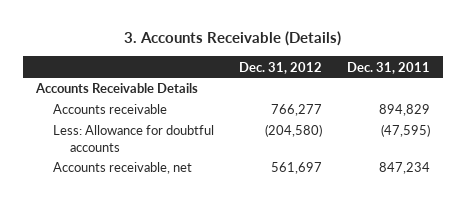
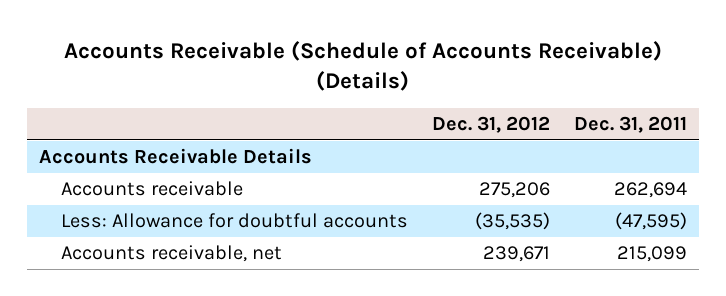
[124,31,342,47] 3. Accounts Receivable (Details) -> [63,40,662,92] Accounts Receivable (Schedule of Accounts Receivable) (Details)
[271,104,323,117] 766,277 -> [478,181,550,198] 275,206
[379,104,431,117] 894,829 -> [613,181,687,198] 262,694
[265,124,323,138] (204,580) -> [474,211,550,230] (35,535)
[271,162,323,175] 561,697 -> [482,245,550,262] 239,671
[379,162,431,175] 847,234 -> [616,245,687,262] 215,099

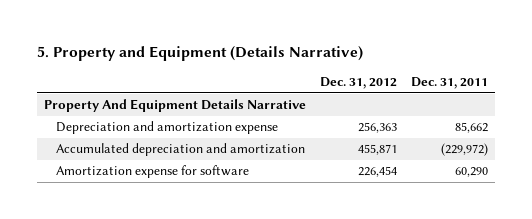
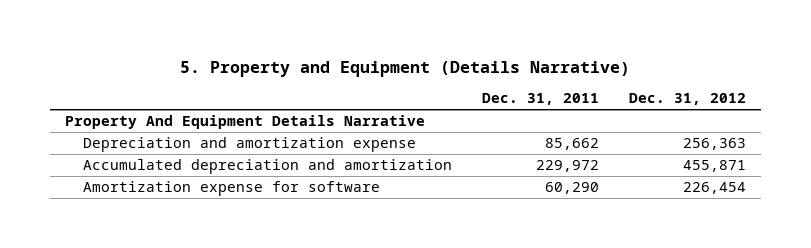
[441,143,489,157] (229,972) -> [536,160,600,173] 229,972

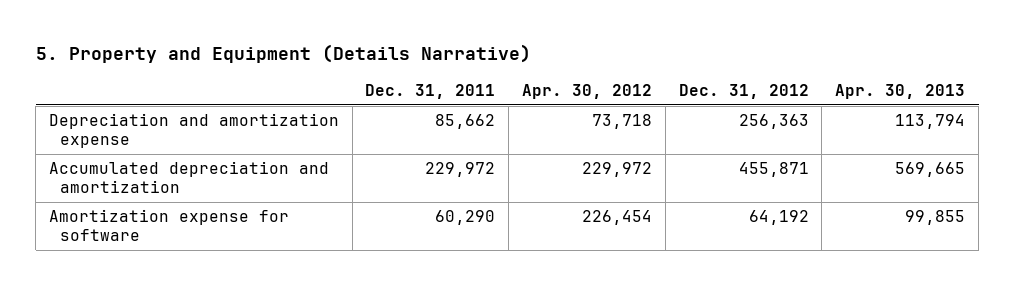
none -> [522,84,653,100] Apr. 30, 2012
none -> [835,84,966,100] Apr. 30, 2013
[64,115,425,130] Property And Equipment Details Narrative -> none
[682,182,746,195] 226,454 -> [748,210,809,226] 64,192

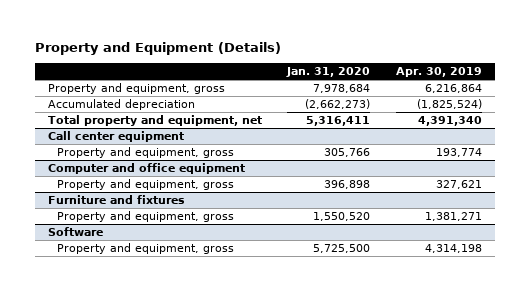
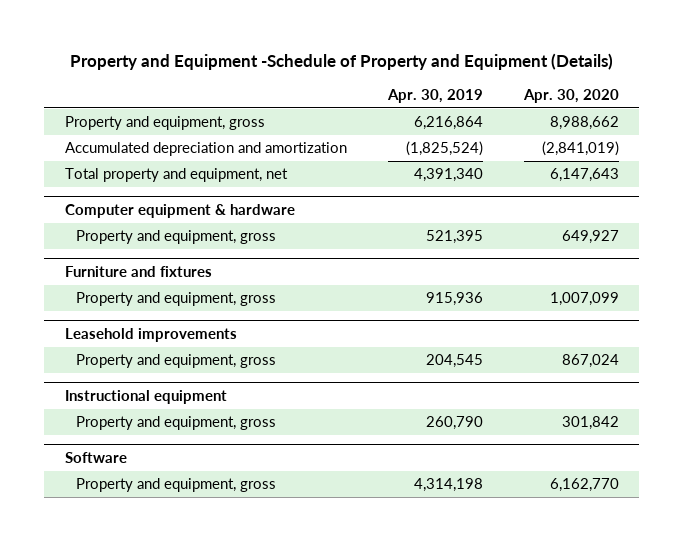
[34,42,281,56] Property and Equipment (Details) -> [69,52,613,70] Property and Equipment -Schedule of Property and Equipment (Details)
[286,67,371,78] Jan. 31, 2020 -> none
none -> [522,88,619,103] Apr. 30, 2020
[47,99,195,111] Accumulated depreciation -> [64,142,347,157] Accumulated depreciation and amortization
[47,131,184,143] Call center equipment -> none
[47,163,245,175] Computer and office equipment -> none
[56,179,234,191] Property and equipment, gross -> none
none -> [64,203,295,218] Computer equipment & hardware
[435,148,482,158] 193,774 -> [425,230,483,245] 521,395
[424,212,482,222] 1,381,271 -> [425,292,483,307] 915,936
none -> [64,327,237,342] Leasehold improvements
none -> [76,354,277,369] Property and equipment, gross
none -> [64,389,227,404] Instructional equipment
none -> [76,416,277,431] Property and equipment, gross

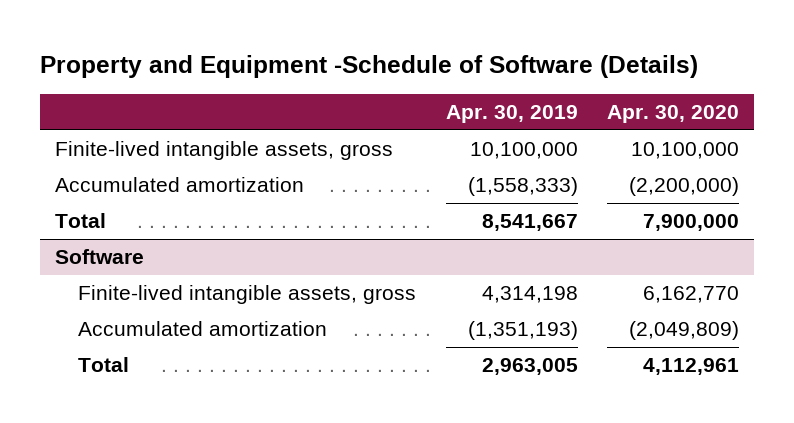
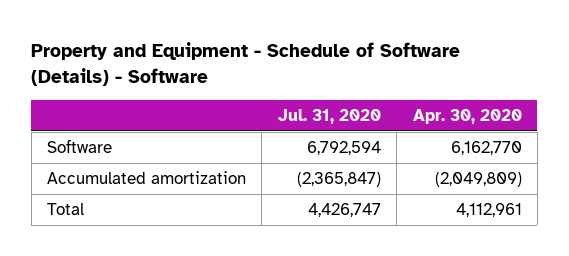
[39,54,698,78] Property and Equipment -Schedule of Software (Details) -> [31,42,461,87] Property and Equipment - Schedule of Software (Details) - Software
[445,105,578,124] Apr. 30, 2019 -> none
none -> [277,109,381,125] Jul. 31, 2020
[54,141,393,161] Finite-lived intangible assets, gross -> none
[54,177,304,193] Accumulated amortization -> none
[54,213,106,229] Total -> none
[54,249,144,265] Software -> none
[78,285,417,305] Finite-lived intangible assets, gross -> [46,139,112,154] Software

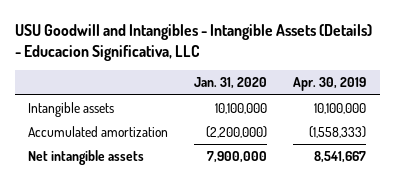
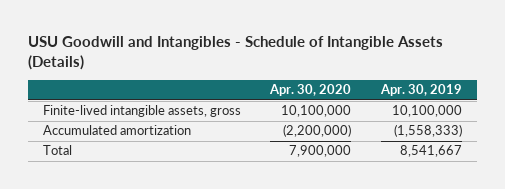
[15,24,373,61] USU Goodwill and Intangibles - Intangible Assets (Details) - Educacion Significativa, LLC -> [27,36,443,71] USU Goodwill and Intangibles - Schedule of Intangible Assets (Details)
[194,77,268,90] Jan. 31, 2020 -> none
none -> [269,84,352,97] Apr. 30, 2020
[28,102,115,118] Intangible assets -> [42,105,241,118] Finite-lived intangible assets, gross
[28,150,145,166] Net intangible assets -> [42,145,72,156] Total

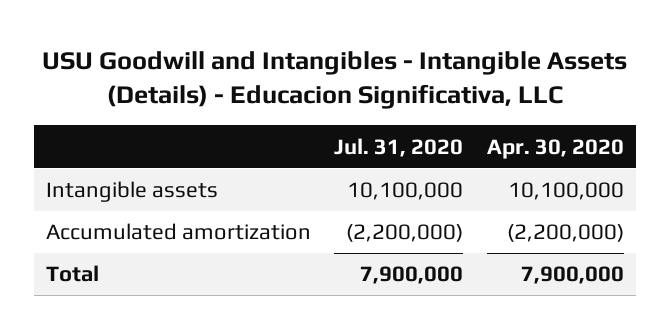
[27,36,443,71] USU Goodwill and Intangibles - Schedule of Intangible Assets (Details) -> [41,50,627,110] USU Goodwill and Intangibles - Intangible Assets (Details) - Educacion Significativa, LLC
[379,84,462,97] Apr. 30, 2019 -> none
none -> [334,137,464,157] Jul. 31, 2020
[42,105,241,118] Finite-lived intangible assets, gross -> [45,181,218,203] Intangible assets

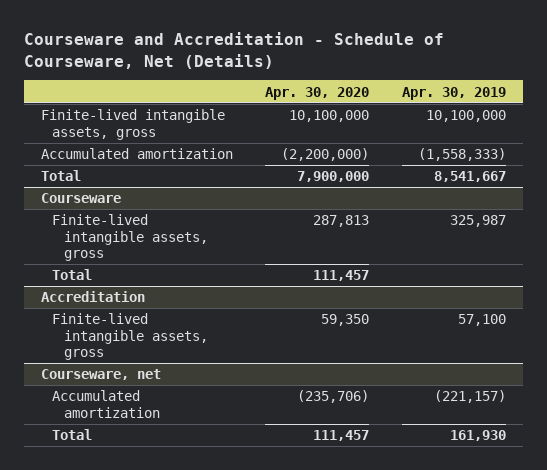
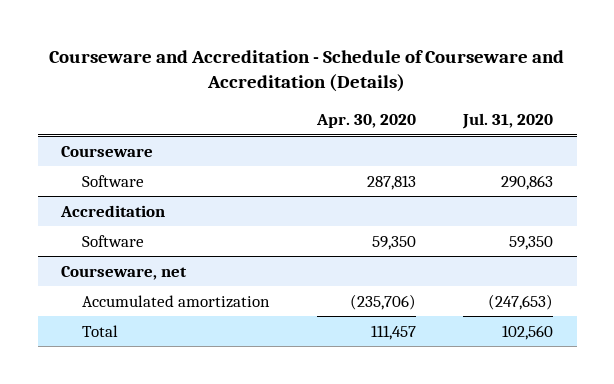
[24,32,445,69] Courseware and Accreditation - Schedule of Courseware, Net (Details) -> [49,49,565,93] Courseware and Accreditation - Schedule of Courseware and Accreditation (Details)
[402,86,507,100] Apr. 30, 2019 -> none
none -> [462,113,554,130] Jul. 31, 2020
[40,109,225,140] Finite-lived intangible assets, gross -> none
[40,148,233,160] Accumulated amortization -> none
[40,170,81,182] Total -> none
[52,269,93,281] Total -> none
[52,214,209,261] Finite-lived intangible assets, gross -> [82,174,145,187] Software
[52,313,209,360] Finite-lived intangible assets, gross -> [82,234,145,247] Software

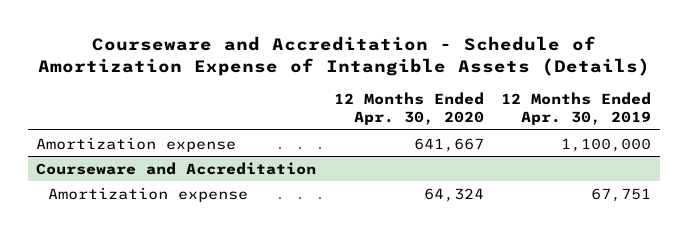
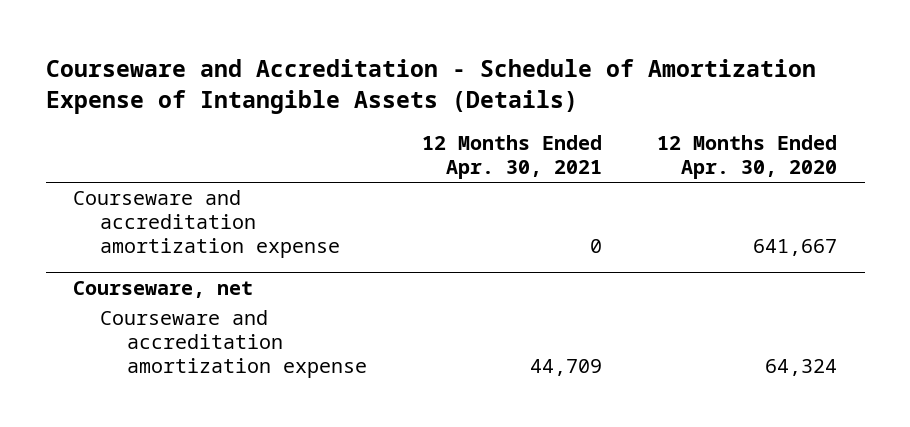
[501,92,652,126] 12 Months Ended Apr. 30, 2019 -> none
none -> [421,135,602,180] 12 Months Ended Apr. 30, 2021
[36,136,237,152] Amortization expense -> [73,190,340,259] Courseware and accreditation amortization expense
[36,161,317,175] Courseware and Accreditation -> [73,281,254,299] Courseware, net
[48,186,249,202] Amortization expense -> [99,310,367,379] Courseware and accreditation amortization expense

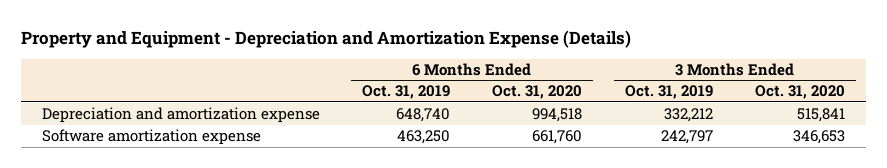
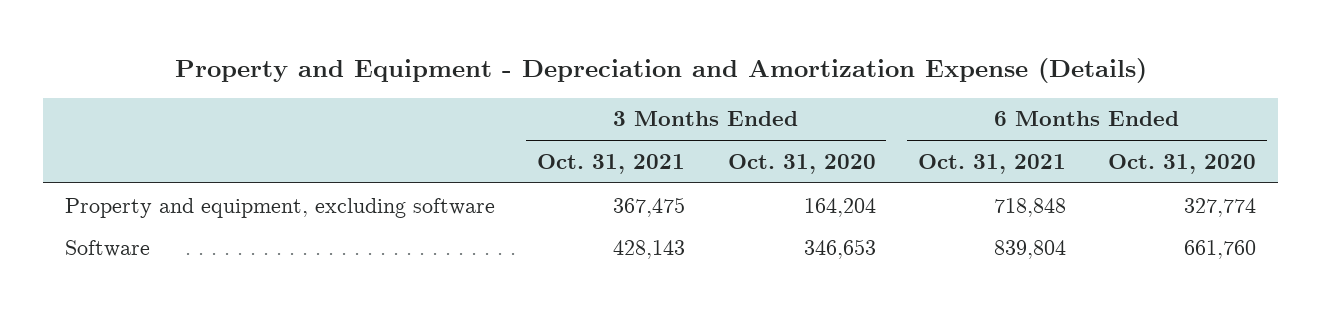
[362,85,451,100] Oct. 31, 2019 -> none
[624,85,713,100] Oct. 31, 2019 -> none
none -> [537,153,686,174] Oct. 31, 2021
none -> [917,153,1066,174] Oct. 31, 2021
[41,107,320,124] Depreciation and amortization expense -> none
none -> [64,197,495,218] Property and equipment, excluding software
[41,129,261,146] Software amortization expense -> [64,239,150,257] Software

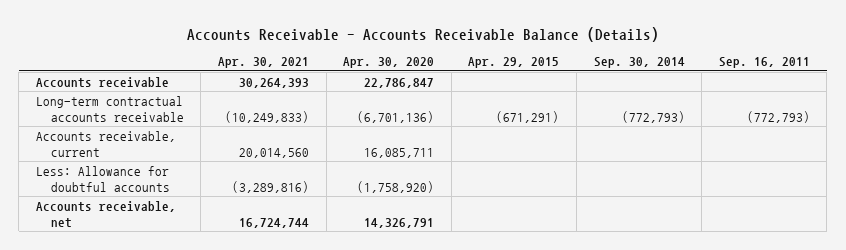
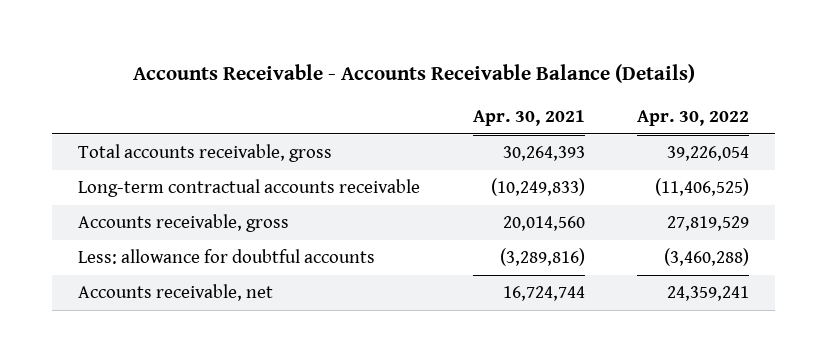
[343,57,435,69] Apr. 30, 2020 -> none
[468,57,560,69] Apr. 29, 2015 -> none
[593,57,685,69] Sep. 30, 2014 -> none
[718,57,810,69] Sep. 16, 2011 -> none
none -> [637,109,750,126] Apr. 30, 2022
[35,76,169,88] Accounts receivable -> [78,144,333,163] Total accounts receivable, gross
[35,130,176,157] Accounts receivable, current -> [78,214,290,233] Accounts receivable, gross
[35,165,170,192] Less: Allowance for doubtful accounts -> [78,249,376,265] Less: allowance for doubtful accounts

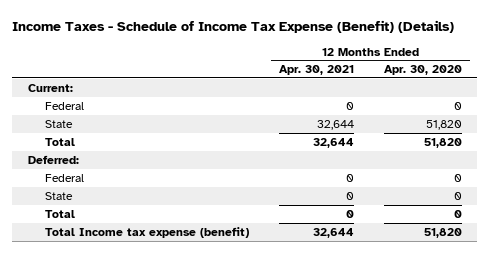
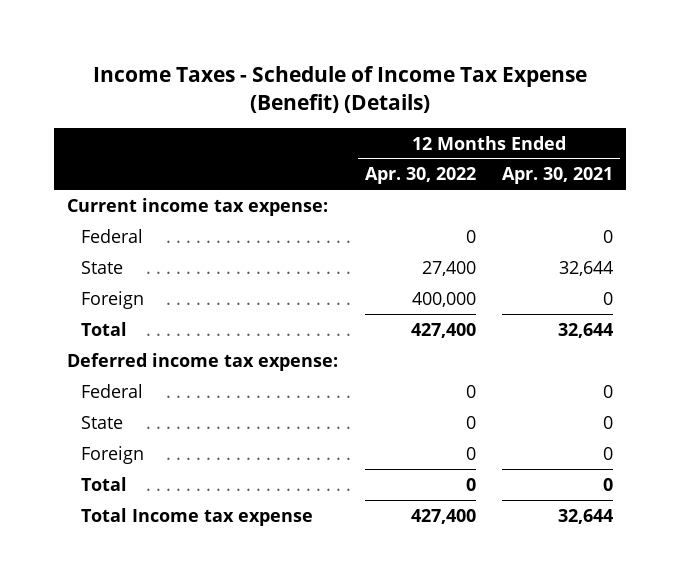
[384,65,463,76] Apr. 30, 2020 -> none
none -> [364,167,476,185] Apr. 30, 2022
[27,83,73,92] Current: -> [67,197,329,216] Current income tax expense:
none -> [80,290,144,309] Foreign
[27,154,79,164] Deferred: -> [67,352,339,371] Deferred income tax expense:
none -> [80,445,144,464] Foreign
[44,226,249,238] Total Income tax expense (benefit) -> [80,507,313,526] Total Income tax expense

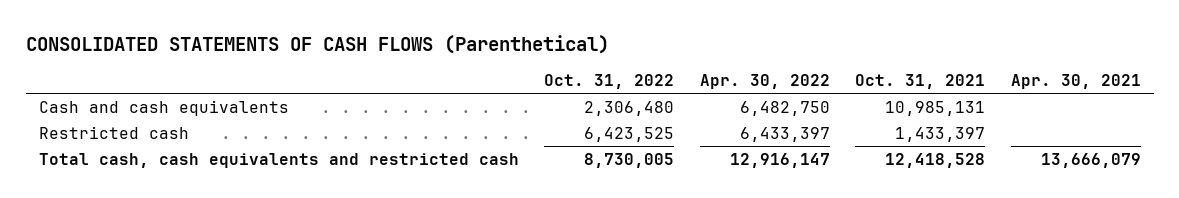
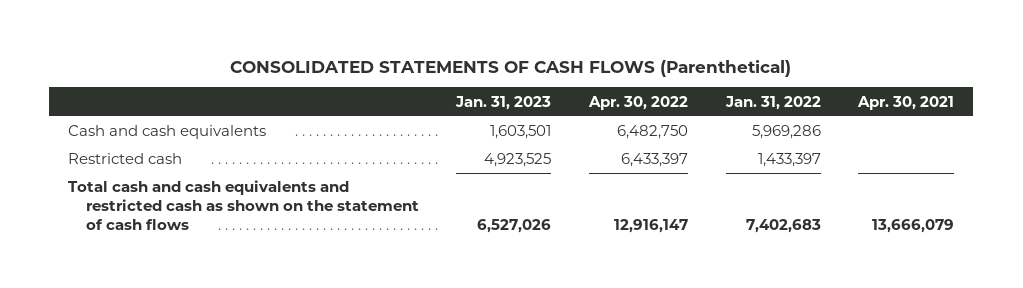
[544,74,675,90] Oct. 31, 2022 -> none
[855,74,986,90] Oct. 31, 2021 -> none
none -> [455,95,552,110] Jan. 31, 2023
none -> [724,95,821,110] Jan. 31, 2022
[38,152,519,168] Total cash, cash equivalents and restricted cash -> [68,180,419,230] Total cash and cash equivalents and restricted cash as shown on the statement of cash flows

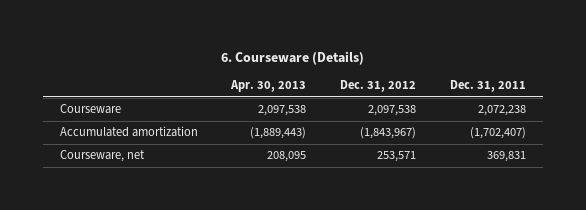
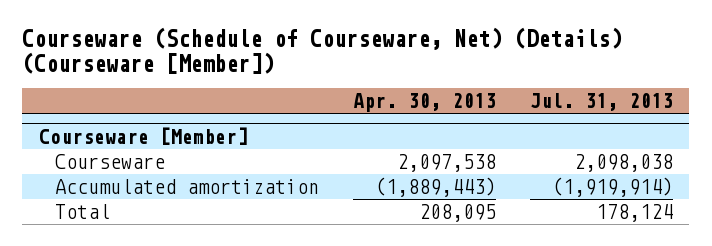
[220,50,364,65] 6. Courseware (Details) -> [22,27,623,74] Courseware (Schedule of Courseware, Net) (Details) (Courseware [Member])
[340,80,417,93] Dec. 31, 2012 -> none
[449,80,526,93] Dec. 31, 2011 -> none
none -> [529,92,673,111] Jul. 31, 2013
none -> [39,126,249,145] Courseware [Member]
[59,150,145,163] Courseware, net -> [55,203,111,219] Total

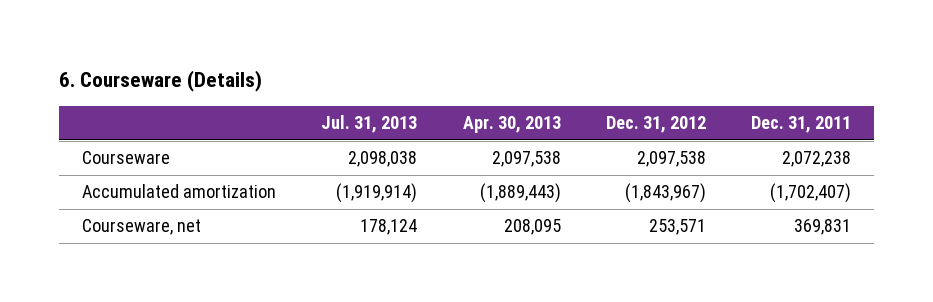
[22,27,623,74] Courseware (Schedule of Courseware, Net) (Details) (Courseware [Member]) -> [59,70,263,93] 6. Courseware (Details)
none -> [605,116,706,134] Dec. 31, 2012
none -> [751,116,852,134] Dec. 31, 2011
[39,126,249,145] Courseware [Member] -> none
[55,203,111,219] Total -> [81,219,201,236] Courseware, net

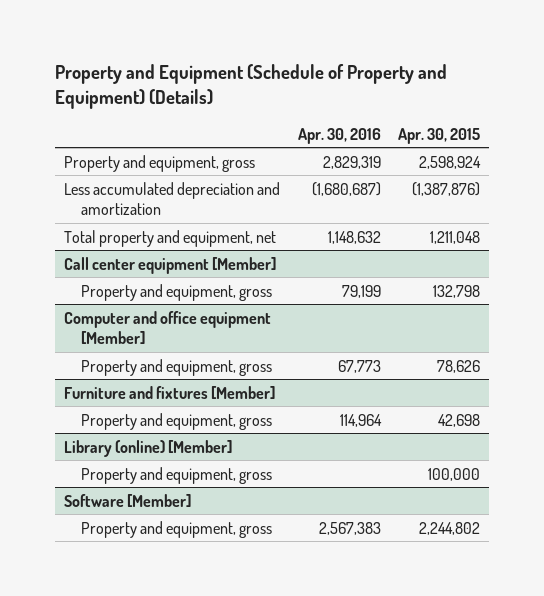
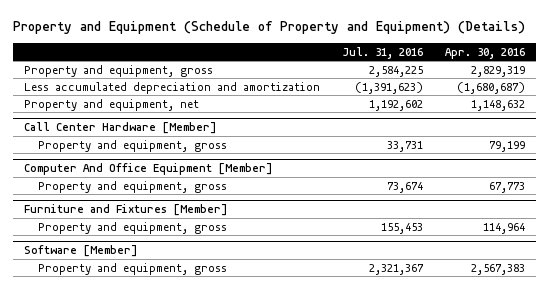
[398,127,481,144] Apr. 30, 2015 -> none
none -> [342,46,424,59] Jul. 31, 2016
[63,229,276,247] Total property and equipment, net -> [24,98,200,111] Property and equipment, net
[63,256,276,274] Call center equipment [Member] -> [24,122,218,135] Call Center Hardware [Member]
[63,310,271,345] Computer and office equipment [Member] -> [24,163,274,176] Computer And Office Equipment [Member]
[63,385,275,399] Furniture and fixtures [Member] -> [24,204,229,217] Furniture and Fixtures [Member]
[63,439,232,457] Library (online) [Member] -> none
[80,466,272,484] Property and equipment, gross -> none

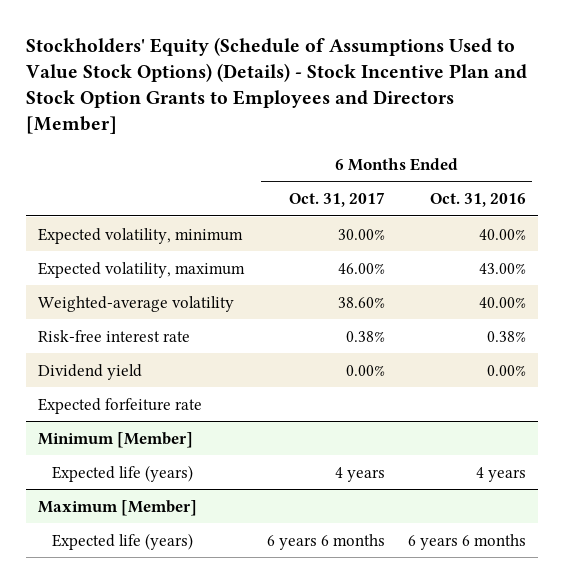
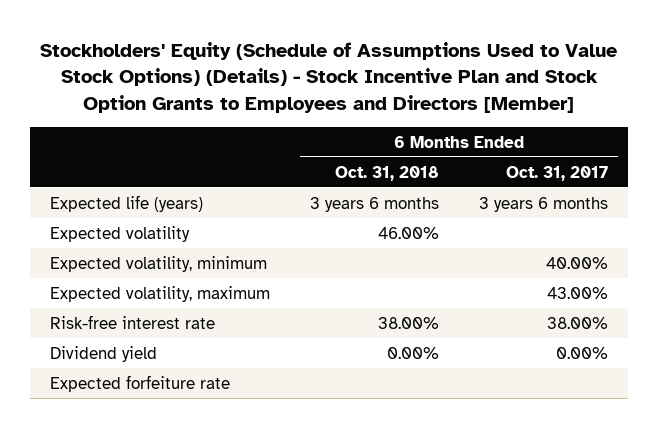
[430,193,527,208] Oct. 31, 2016 -> none
none -> [335,165,440,181] Oct. 31, 2018
[37,295,234,312] Weighted-average volatility -> none
none -> [50,194,204,212] Expected life (years)
none -> [50,225,191,242] Expected volatility
[338,228,386,240] 30.00% -> [546,256,609,269] 40.00%
[338,262,386,274] 46.00% -> [547,286,609,299] 43.00%
[346,330,386,342] 0.38% -> [547,316,609,329] 38.00%
[37,431,193,448] Minimum [Member] -> none
[51,464,193,482] Expected life (years) -> none
[37,499,197,516] Maximum [Member] -> none
[51,532,193,550] Expected life (years) -> none

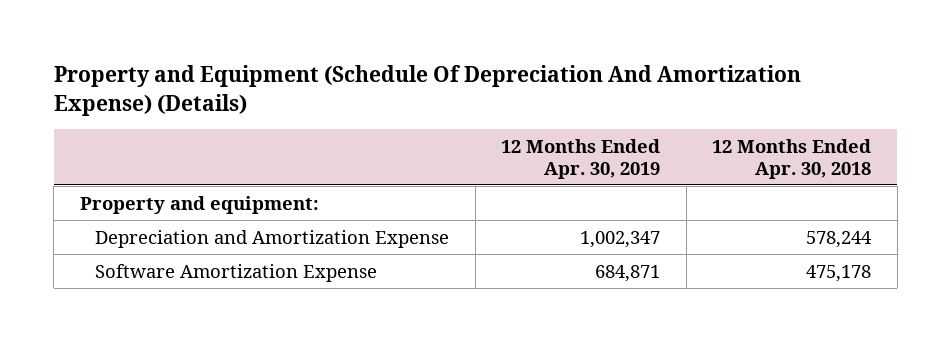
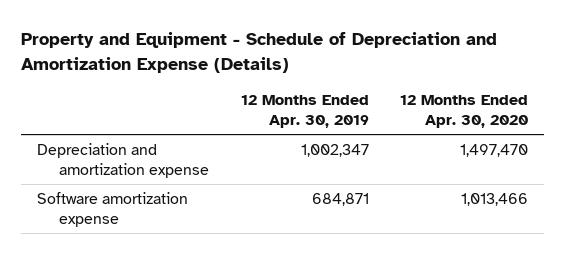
[53,65,801,116] Property and Equipment (Schedule Of Depreciation And Amortization Expense) (Details) -> [20,32,497,73] Property and Equipment - Schedule of Depreciation and Amortization Expense (Details)
[712,138,872,179] 12 Months Ended Apr. 30, 2018 -> none
none -> [400,95,529,128] 12 Months Ended Apr. 30, 2020
[79,195,319,214] Property and equipment: -> none
[94,229,449,248] Depreciation and Amortization Expense -> [36,143,210,178] Depreciation and amortization expense
[94,263,377,282] Software Amortization Expense -> [36,192,188,227] Software amortization expense

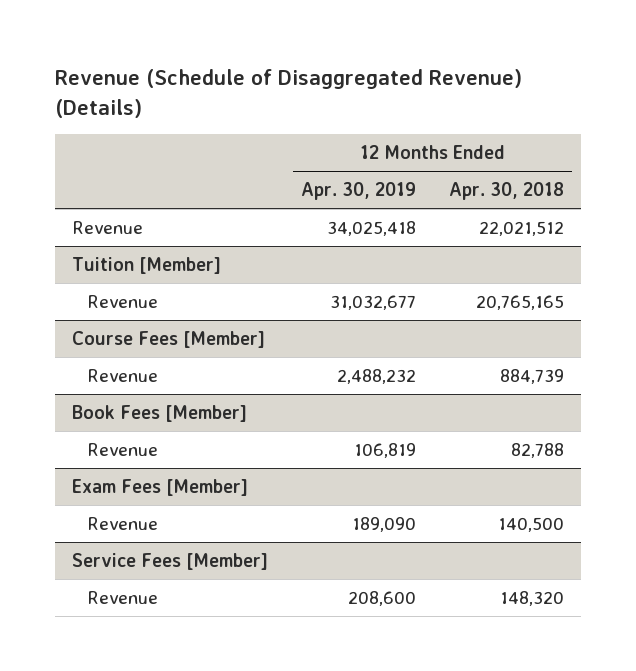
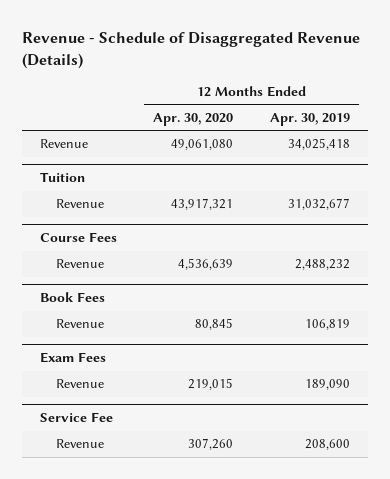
[55,68,523,118] Revenue (Schedule of Disaggregated Revenue) (Details) -> [21,32,360,69] Revenue - Schedule of Disaggregated Revenue (Details)
[449,182,565,201] Apr. 30, 2018 -> none
none -> [153,112,234,126] Apr. 30, 2020
[71,257,221,275] Tuition [Member] -> [40,172,86,183] Tuition
[71,331,265,349] Course Fees [Member] -> [40,232,118,243] Course Fees
[71,405,247,423] Book Fees [Member] -> [40,292,106,303] Book Fees
[71,479,248,497] Exam Fees [Member] -> [40,352,107,364] Exam Fees
[71,553,268,571] Service Fees [Member] -> [40,412,114,423] Service Fee

